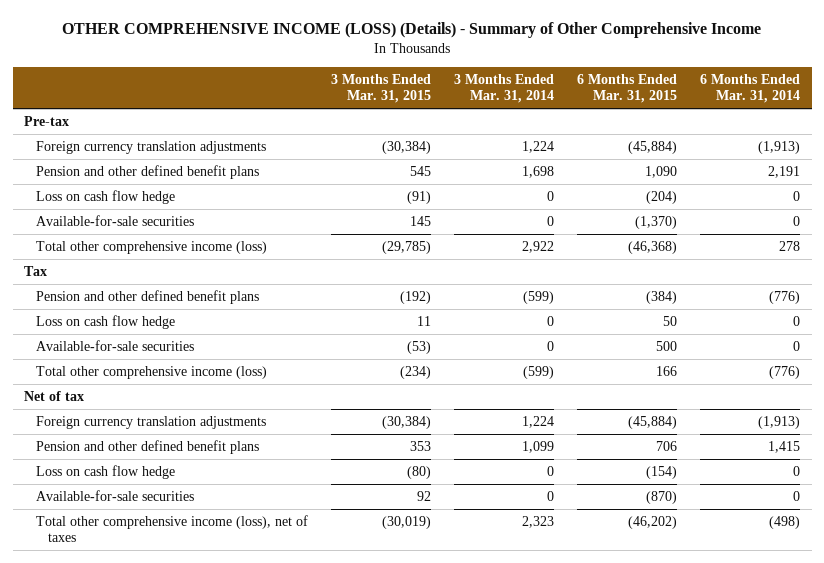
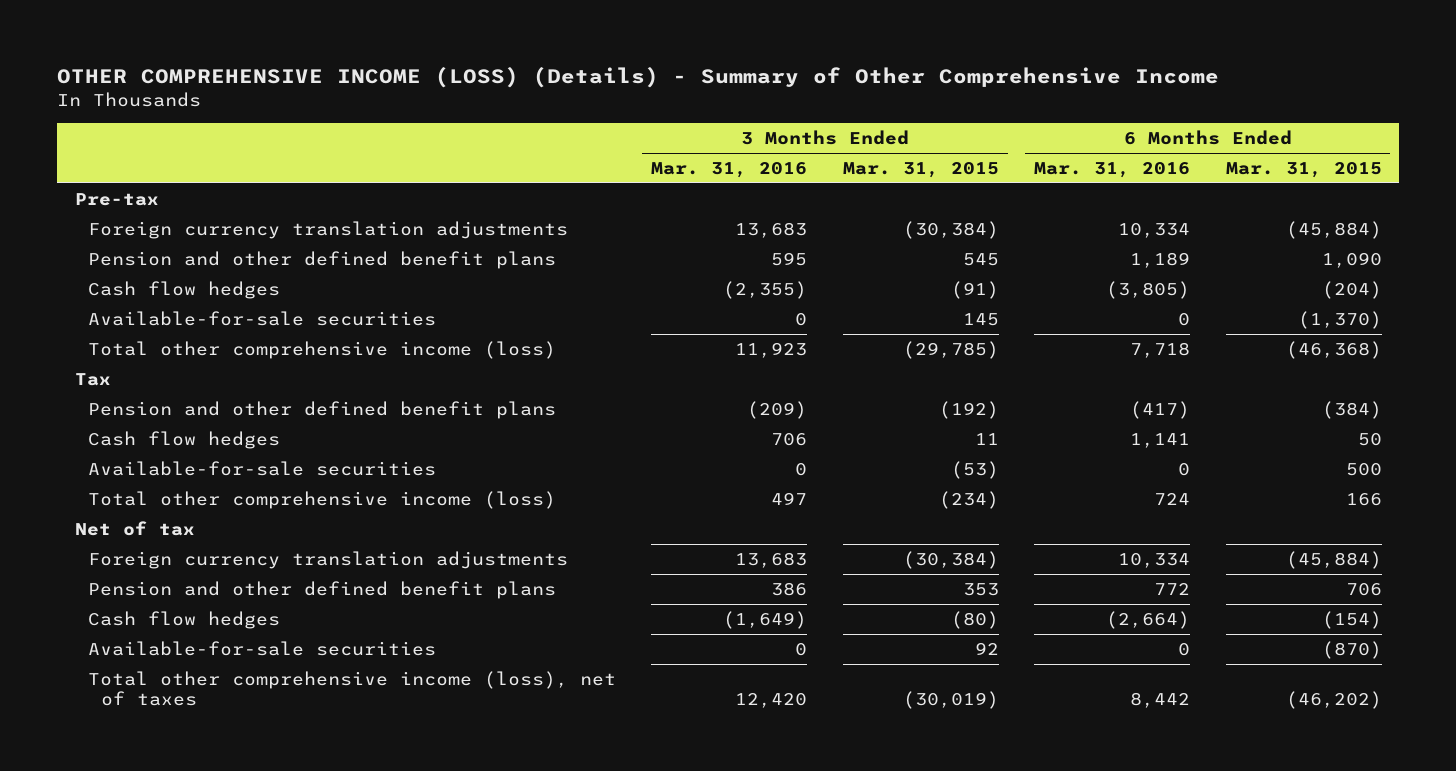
[454,74,555,104] 3 Months Ended Mar. 31, 2014 -> none
[700,74,801,104] 6 Months Ended Mar. 31, 2014 -> none
none -> [651,161,808,178] Mar. 31, 2016
none -> [1034,161,1191,178] Mar. 31, 2016
[36,189,176,204] Loss on cash flow hedge -> [87,280,280,299] Cash flow hedges
[36,314,176,329] Loss on cash flow hedge -> [87,430,280,449] Cash flow hedges
[36,464,176,479] Loss on cash flow hedge -> [87,610,280,629] Cash flow hedges

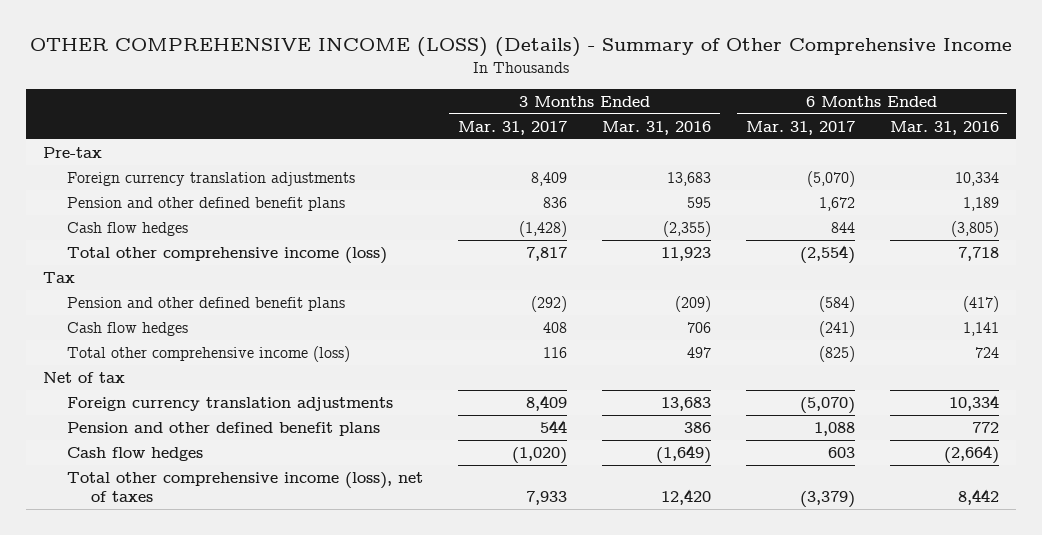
[842,161,999,178] Mar. 31, 2015 -> none
[1225,161,1382,178] Mar. 31, 2015 -> none
none -> [458,120,568,135] Mar. 31, 2017
none -> [745,120,855,135] Mar. 31, 2017
[87,310,436,326] Available-for-sale securities -> none
[87,460,436,476] Available-for-sale securities -> none
[87,640,436,656] Available-for-sale securities -> none

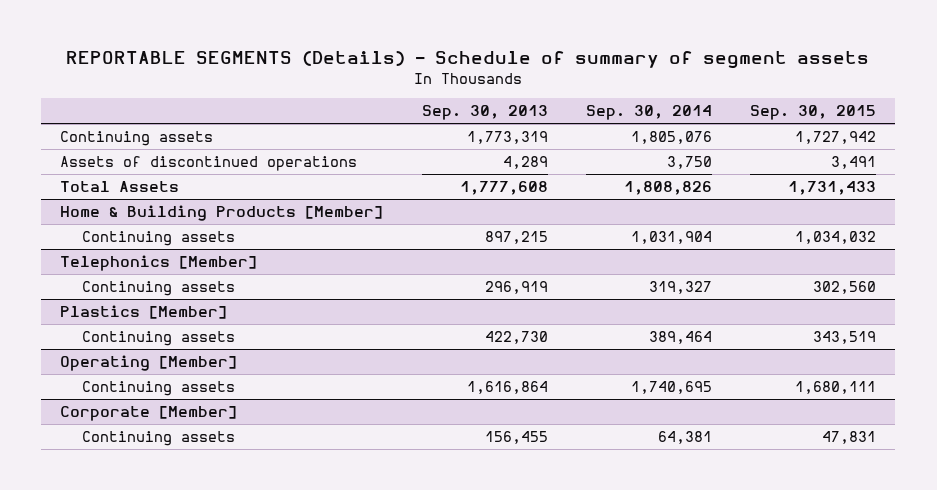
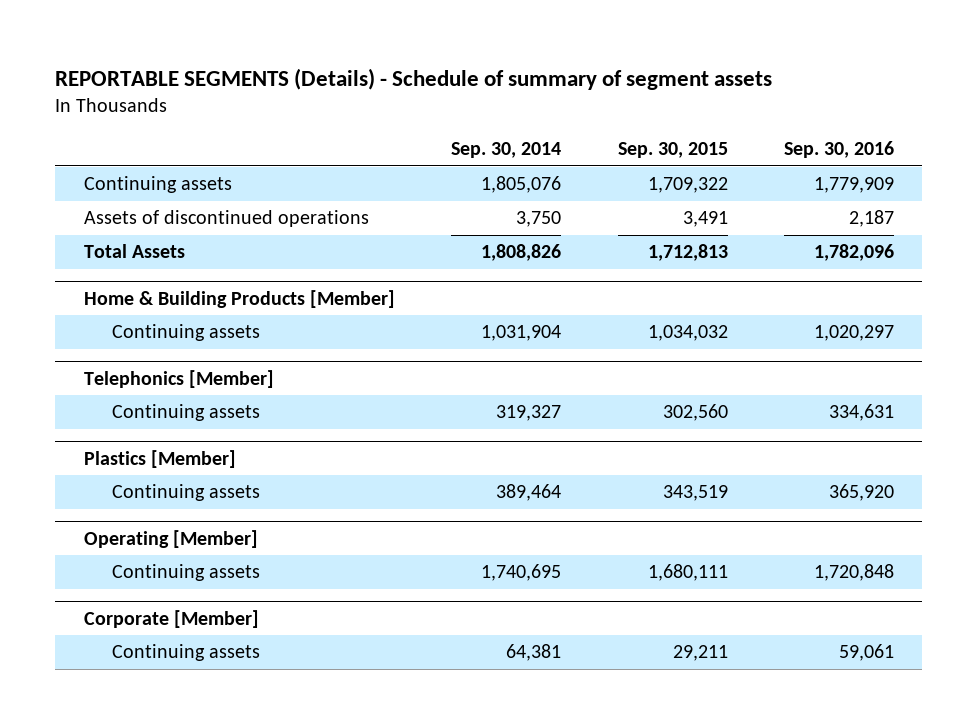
[421,105,548,121] Sep. 30, 2013 -> none
none -> [783,141,894,159] Sep. 30, 2016
[795,130,877,144] 1,727,942 -> [647,177,728,194] 1,709,322
[788,180,877,195] 1,731,433 -> [647,244,728,262] 1,712,813
[822,430,877,444] 47,831 -> [672,645,728,662] 29,211

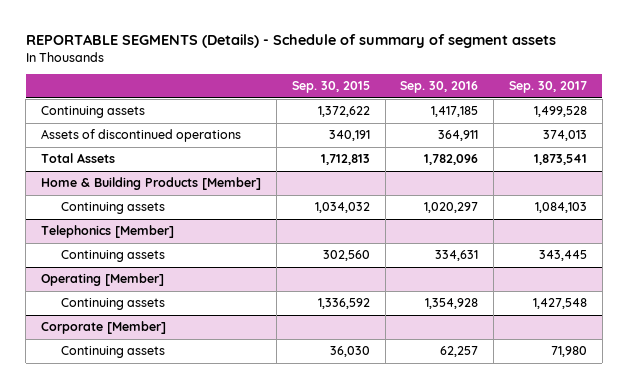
[451,142,562,159] Sep. 30, 2014 -> none
none -> [509,81,588,94] Sep. 30, 2017
[647,177,728,194] 1,709,322 -> [317,106,370,118] 1,372,622
[813,177,894,194] 1,779,909 -> [431,106,479,118] 1,417,185
[682,211,728,228] 3,491 -> [328,130,370,142] 340,191
[848,210,894,228] 2,187 -> [438,130,479,142] 364,911
[83,449,236,468] Plastics [Member] -> none
[111,484,260,502] Continuing assets -> none
[647,564,728,582] 1,680,111 -> [317,298,370,310] 1,336,592
[813,564,894,582] 1,720,848 -> [425,298,479,310] 1,354,928
[672,645,728,662] 29,211 -> [329,346,370,358] 36,030
[838,644,894,662] 59,061 -> [440,346,479,358] 62,257

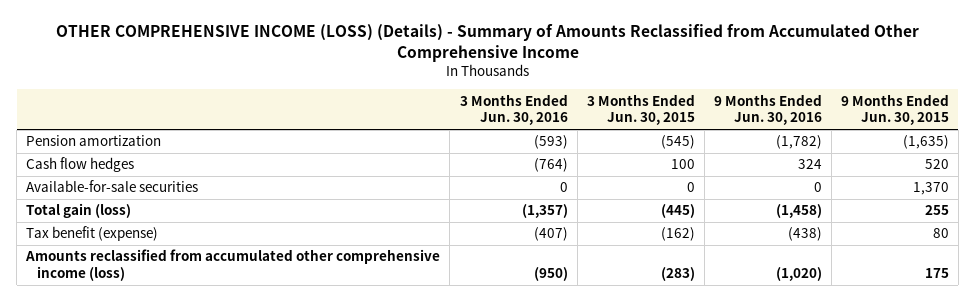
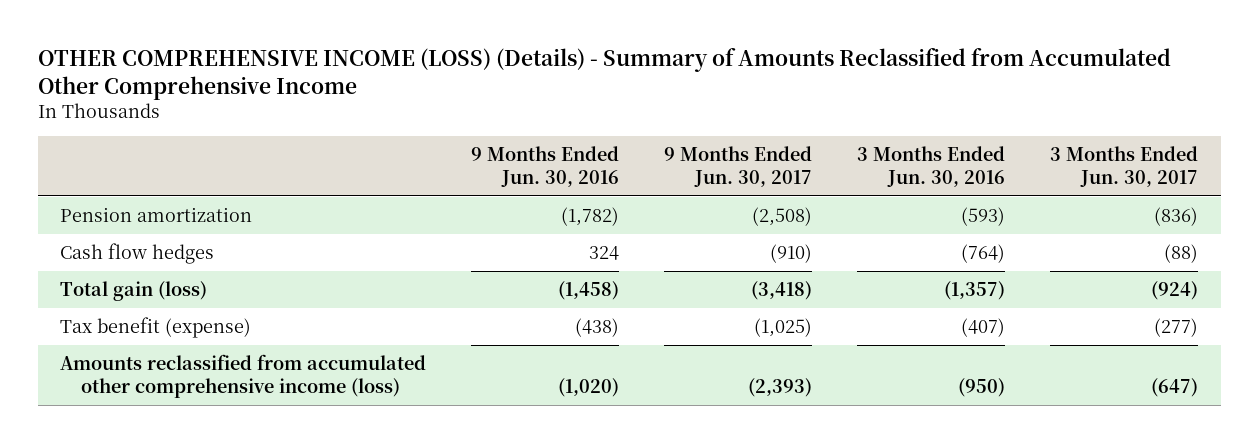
[586,93,695,126] 3 Months Ended Jun. 30, 2015 -> none
[840,93,949,126] 9 Months Ended Jun. 30, 2015 -> none
none -> [664,146,813,188] 9 Months Ended Jun. 30, 2017
none -> [1050,146,1199,188] 3 Months Ended Jun. 30, 2017
[26,180,199,193] Available-for-sale securities -> none

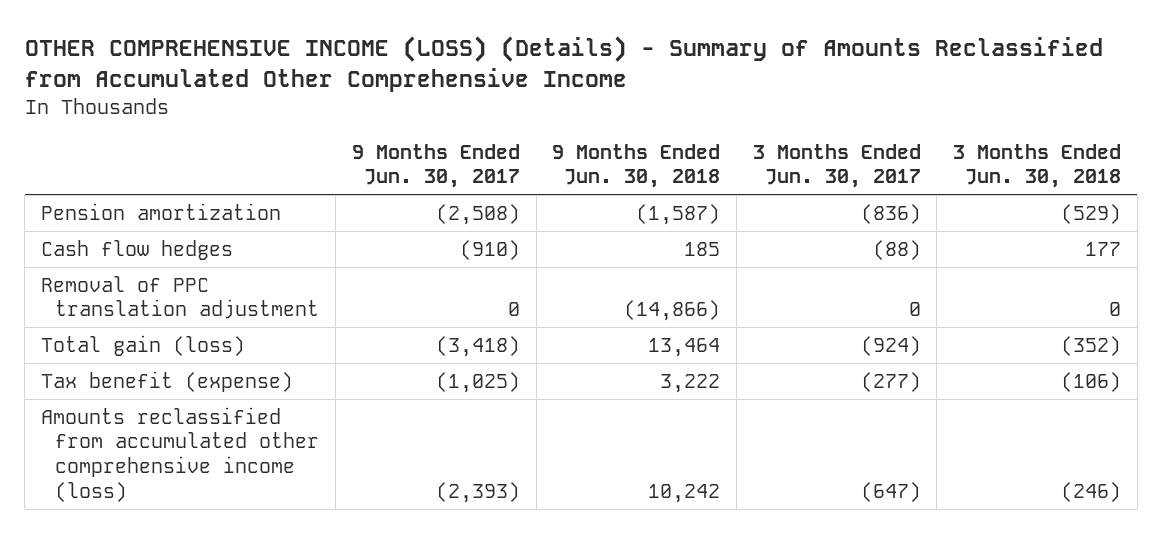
[471,146,620,188] 9 Months Ended Jun. 30, 2016 -> none
[857,146,1006,188] 3 Months Ended Jun. 30, 2016 -> none
none -> [552,143,721,189] 9 Months Ended Jun. 30, 2018
none -> [953,143,1122,189] 3 Months Ended Jun. 30, 2018
none -> [41,275,320,320] Removal of PPC translation adjustment

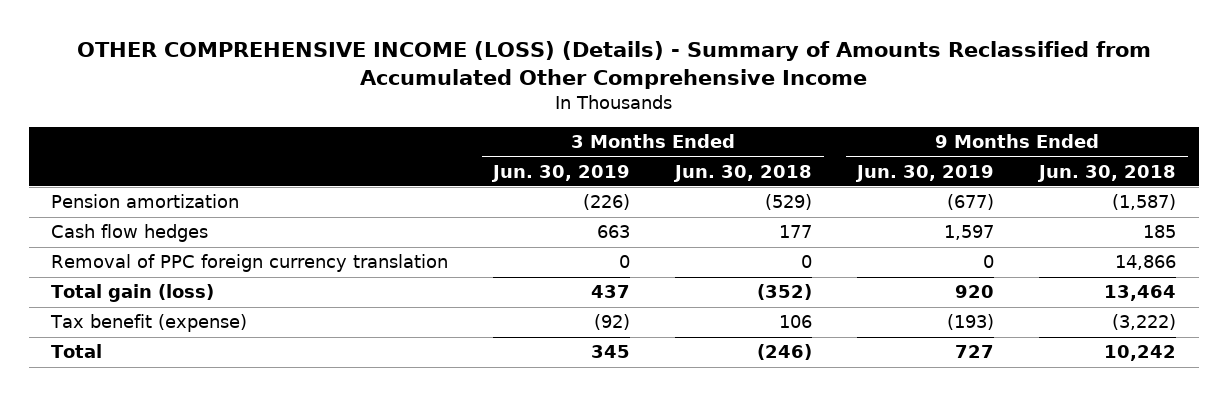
[351,143,520,189] 9 Months Ended Jun. 30, 2017 -> none
[752,143,921,189] 3 Months Ended Jun. 30, 2017 -> none
none -> [491,164,631,182] Jun. 30, 2019
none -> [855,164,995,182] Jun. 30, 2019
[41,275,320,320] Removal of PPC translation adjustment -> [51,254,449,273] Removal of PPC foreign currency translation
[624,300,721,322] (14,866) -> [1115,255,1177,271] 14,866
[660,373,721,393] 3,222 -> [1112,314,1177,331] (3,222)
[1061,371,1122,392] (106) -> [779,315,813,329] 106
[41,406,320,502] Amounts reclassified from accumulated other comprehensive income (loss) -> [51,344,103,359] Total

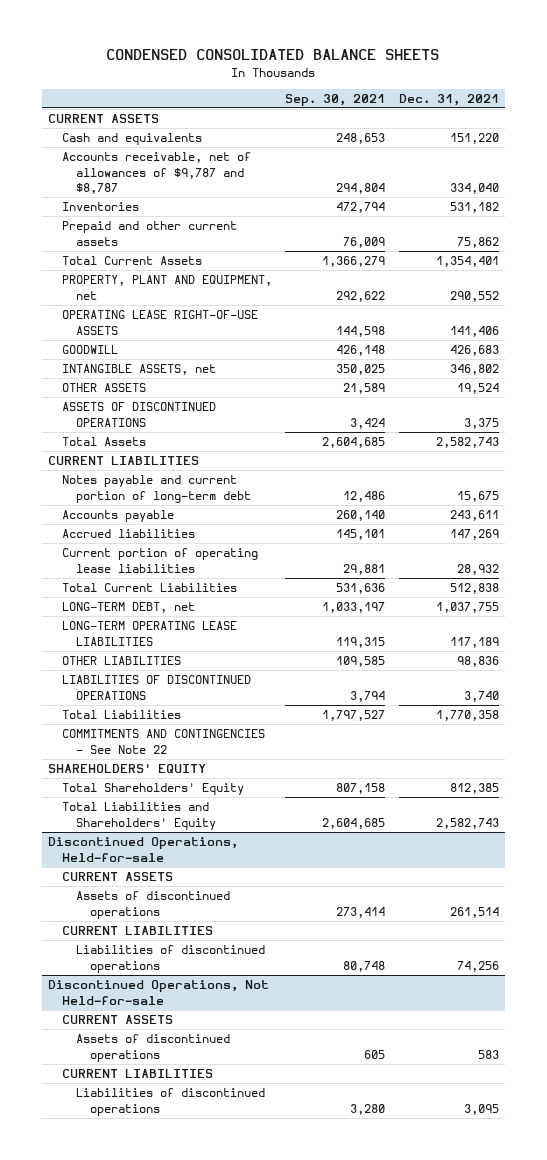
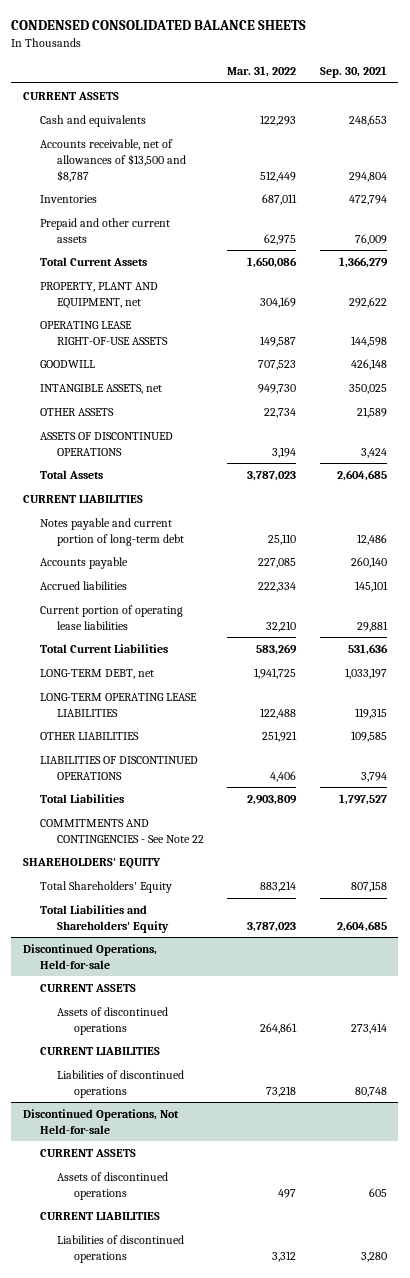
[398,93,499,106] Dec. 31, 2021 -> none
none -> [227,66,297,78] Mar. 31, 2022
[62,152,252,195] Accounts receivable, net of allowances of $9,787 and $8,787 -> [39,138,186,182] Accounts receivable, net of allowances of $13,500 and $8,787

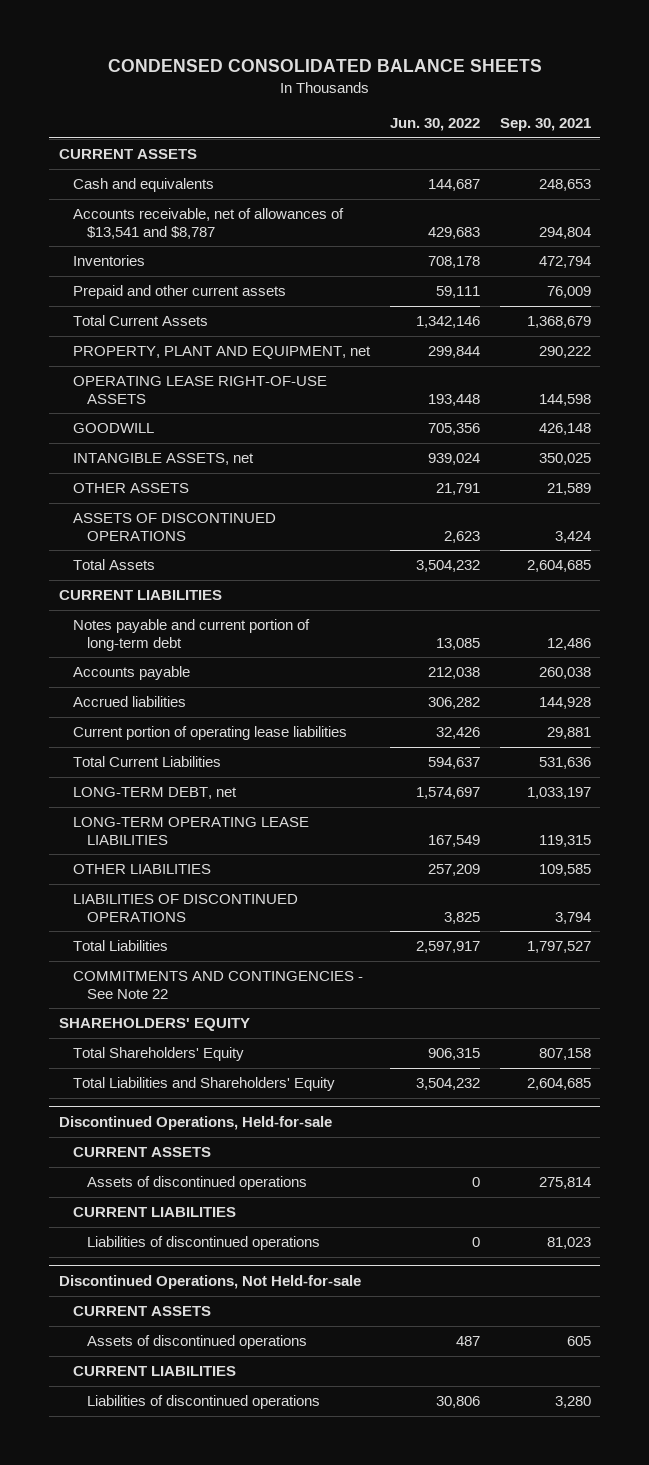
[227,66,297,78] Mar. 31, 2022 -> none
none -> [389,118,480,132] Jun. 30, 2022
[39,138,186,182] Accounts receivable, net of allowances of $13,500 and $8,787 -> [72,208,344,239] Accounts receivable, net of allowances of $13,541 and $8,787
[338,256,388,268] 1,366,279 -> [526,316,591,329] 1,368,679
[348,296,387,308] 292,622 -> [538,346,591,359] 290,222
[350,556,387,568] 260,140 -> [538,667,591,680] 260,038
[354,580,388,592] 145,101 -> [538,697,591,710] 144,928
[350,1022,387,1034] 273,414 -> [538,1177,591,1190] 275,814
[354,1086,387,1097] 80,748 -> [546,1237,591,1250] 81,023

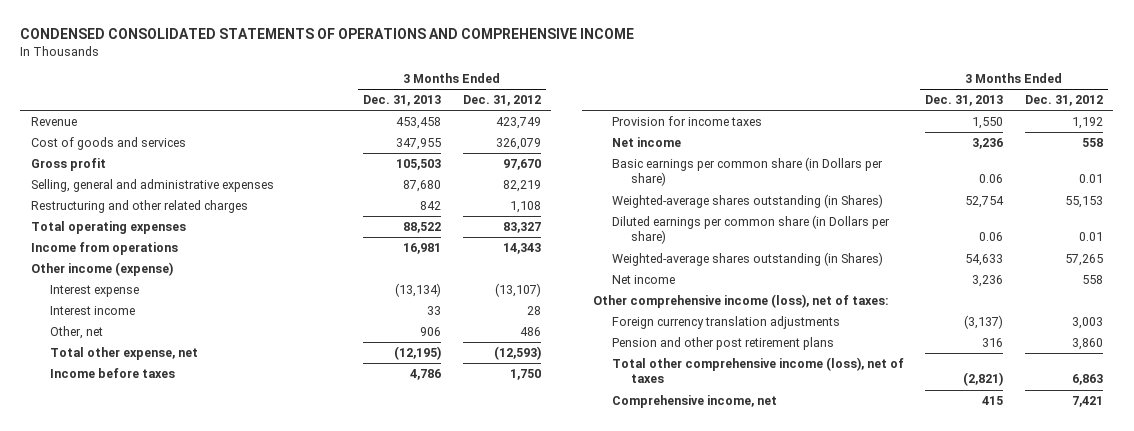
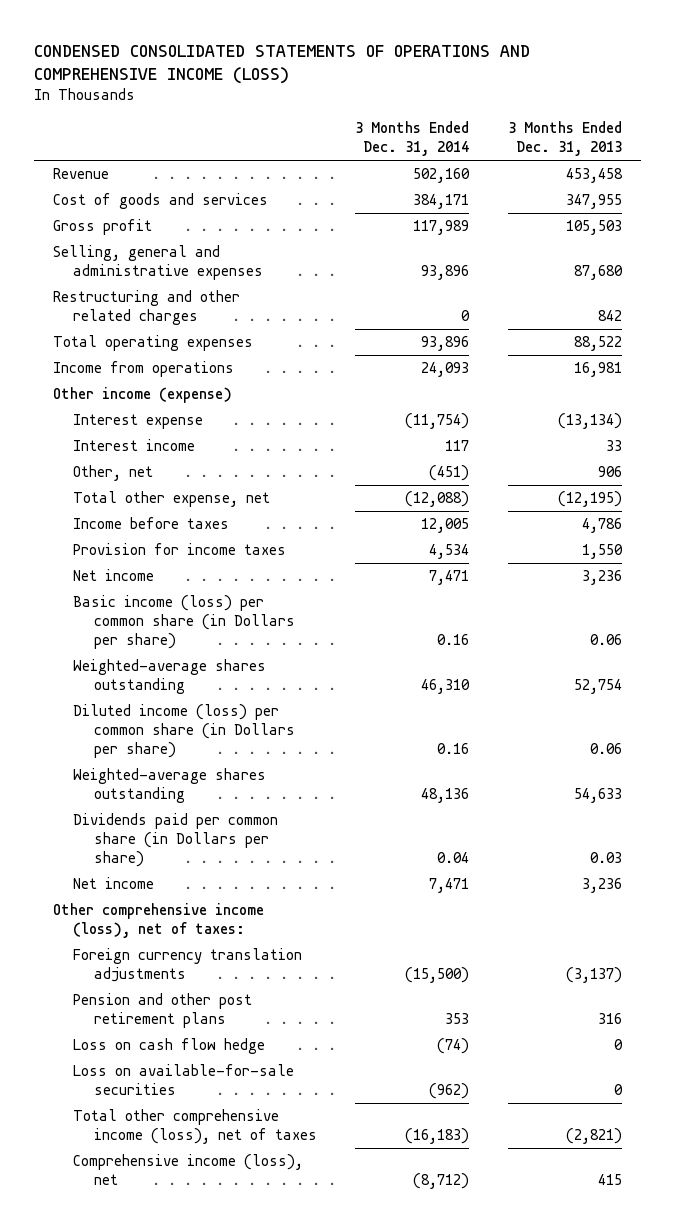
[20,28,635,40] CONDENSED CONSOLIDATED STATEMENTS OF OPERATIONS AND COMPREHENSIVE INCOME -> [33,44,530,85] CONDENSED CONSOLIDATED STATEMENTS OF OPERATIONS AND COMPREHENSIVE INCOME (LOSS)
[462,94,541,106] Dec. 31, 2012 -> none
none -> [355,121,470,157] 3 Months Ended Dec. 31, 2014
[611,156,883,187] Basic earnings per common share (in Dollars per share) -> [73,595,295,650] Basic income (loss) per common share (in Dollars per share)
[611,193,883,208] Weighted-average shares outstanding (in Shares) -> [73,659,267,695] Weighted-average shares outstanding
[611,214,890,245] Diluted earnings per common share (in Dollars per share) -> [73,704,295,759] Diluted income (loss) per common share (in Dollars per share)
[611,251,883,266] Weighted-average shares outstanding (in Shares) -> [73,768,267,804] Weighted-average shares outstanding
none -> [73,813,279,868] Dividends paid per common share (in Dollars per share)
none -> [73,1038,266,1055] Loss on cash flow hedge
none -> [73,1064,295,1096] Loss on available-for-sale securities
[611,394,777,408] Comprehensive income, net -> [73,1154,304,1186] Comprehensive income (loss), net

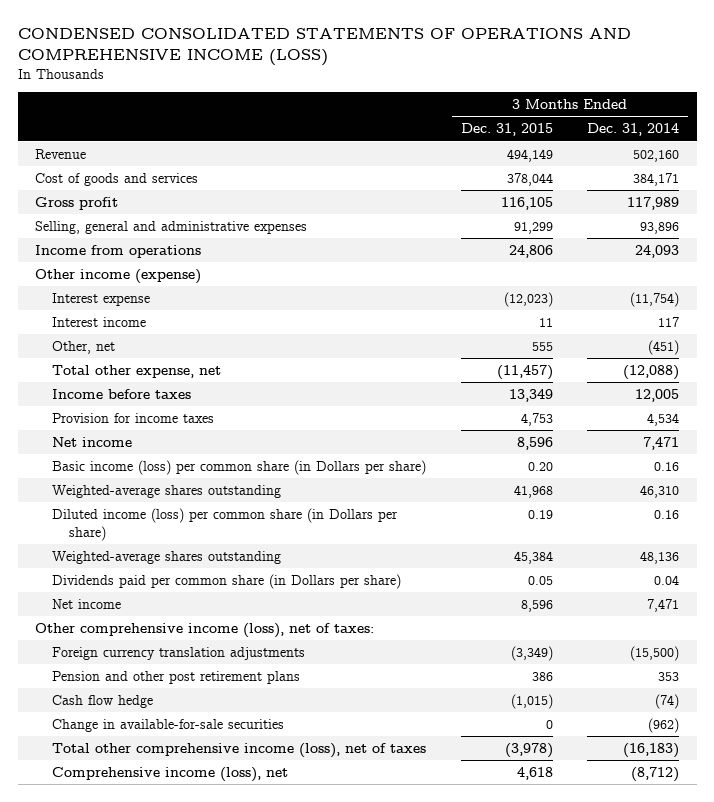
[507,121,622,157] 3 Months Ended Dec. 31, 2013 -> none
none -> [460,123,553,137] Dec. 31, 2015
[52,290,240,326] Restructuring and other related charges -> none
[52,335,253,352] Total operating expenses -> none
[73,1038,266,1055] Loss on cash flow hedge -> [52,694,154,708] Cash flow hedge
[73,1064,295,1096] Loss on available-for-sale securities -> [52,718,285,732] Change in available-for-sale securities

